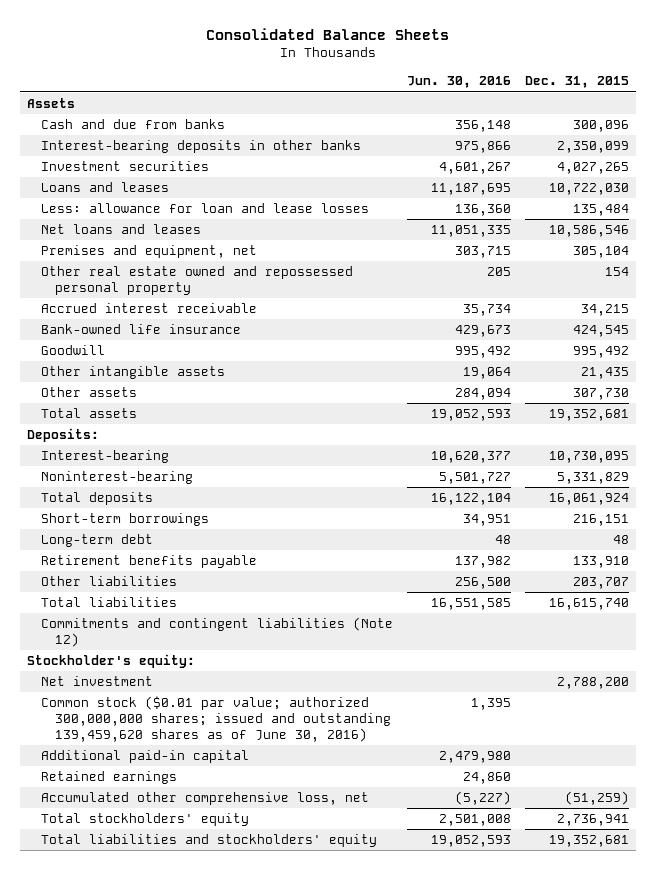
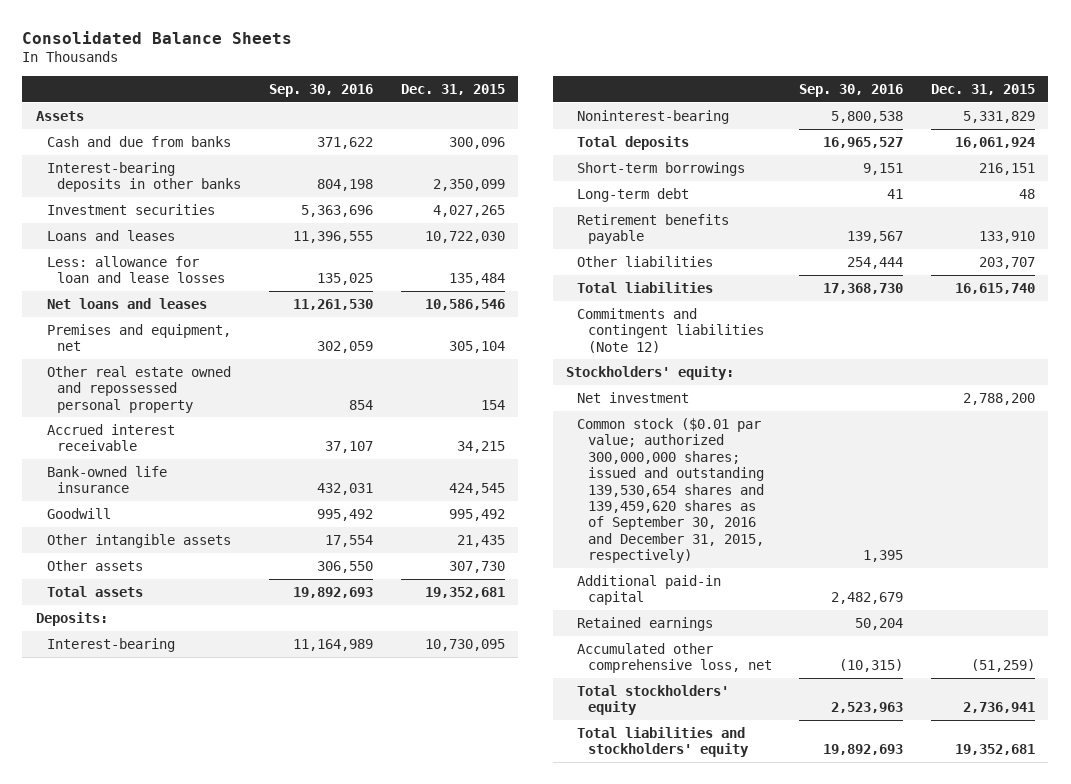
[406,76,511,89] Jun. 30, 2016 -> none
none -> [268,83,373,97] Sep. 30, 2016
[26,654,195,669] Stockholder's equity: -> [566,365,735,380] Stockholders' equity:
[40,696,392,742] Common stock ($0.01 par value; authorized 300,000,000 shares; issued and outstanding 139,459,620 shares as of June 30, 2016) -> [576,417,764,564] Common stock ($0.01 par value; authorized 300,000,000 shares; issued and outstanding 139,530,654 shares and 139,459,620 shares as of September 30, 2016 and December 31, 2015, respectively)

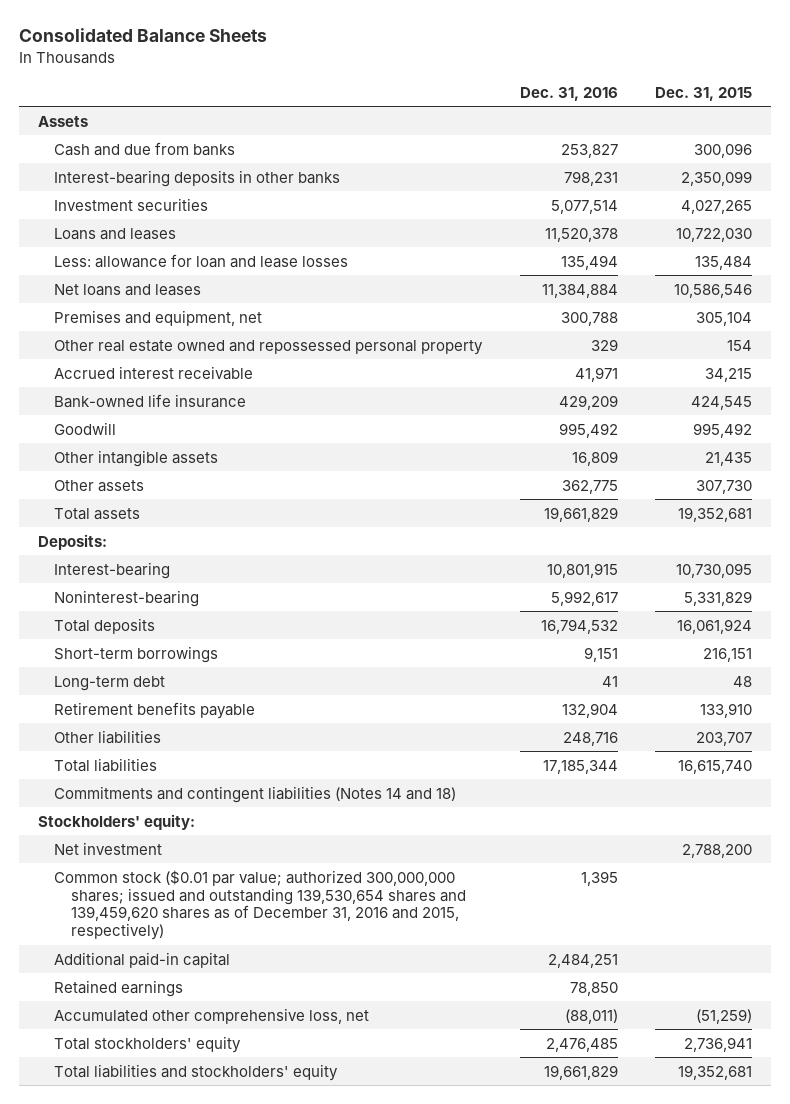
[268,83,373,97] Sep. 30, 2016 -> none
none -> [519,86,618,101] Dec. 31, 2016
[576,307,764,353] Commitments and contingent liabilities (Note 12) -> [54,785,457,803] Commitments and contingent liabilities (Notes 14 and 18)
[576,417,764,564] Common stock ($0.01 par value; authorized 300,000,000 shares; issued and outstanding 139,530,654 shares and 139,459,620 shares as of September 30, 2016 and December 31, 2015, respectively) -> [54,869,467,941] Common stock ($0.01 par value; authorized 300,000,000 shares; issued and outstanding 139,530,654 shares and 139,459,620 shares as of December 31, 2016 and 2015, respectively)

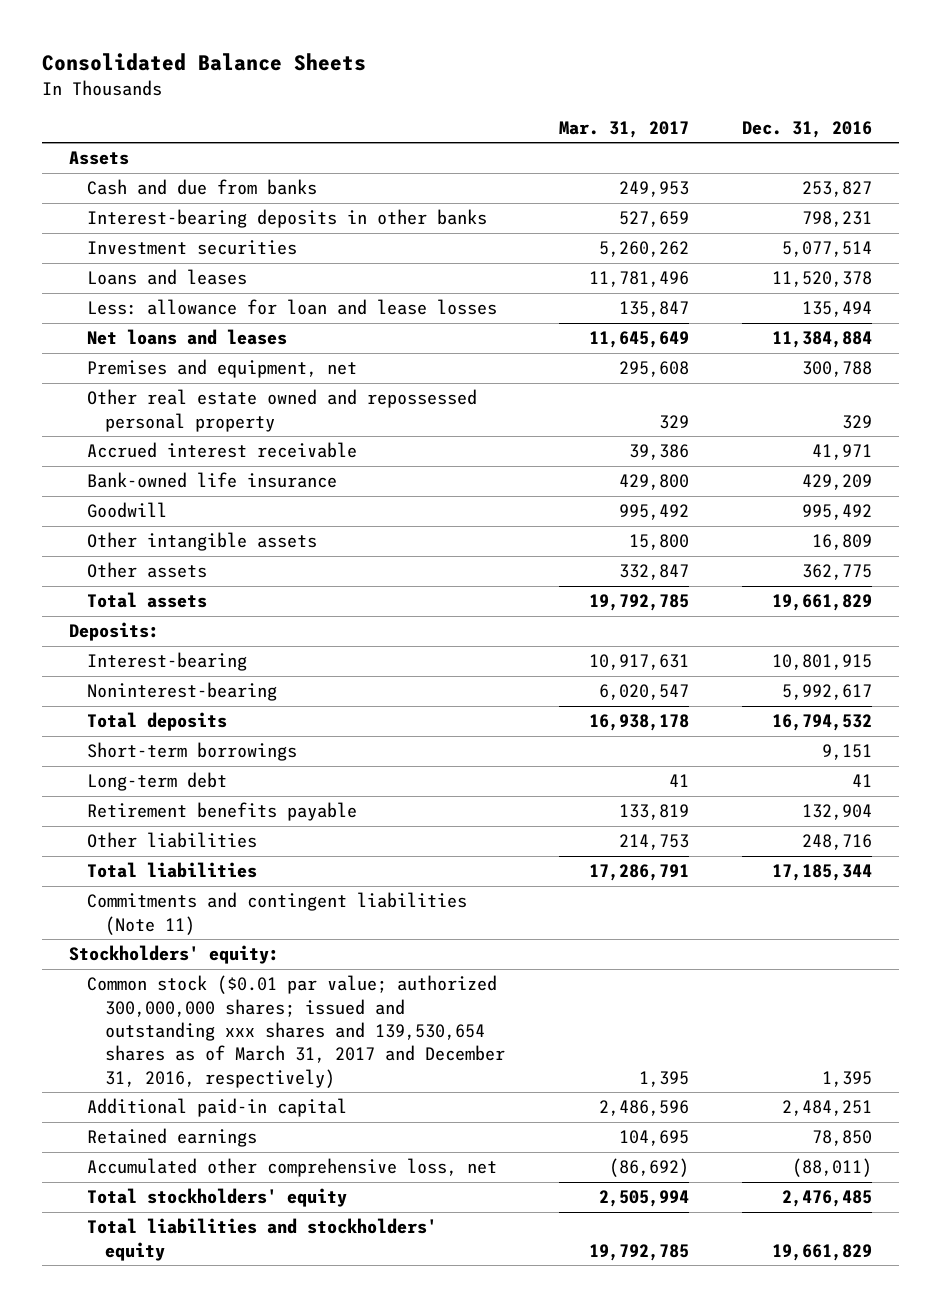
[655,86,753,101] Dec. 31, 2015 -> none
none -> [558,120,689,138] Mar. 31, 2017
[54,785,457,803] Commitments and contingent liabilities (Notes 14 and 18) -> [86,892,467,935] Commitments and contingent liabilities (Note 11)
[54,841,163,855] Net investment -> none
[54,869,467,941] Common stock ($0.01 par value; authorized 300,000,000 shares; issued and outstanding 139,530,654 shares and 139,459,620 shares as of December 31, 2016 and 2015, respectively) -> [86,975,506,1088] Common stock ($0.01 par value; authorized 300,000,000 shares; issued and outstanding xxx shares and 139,530,654 shares as of March 31, 2017 and December 31, 2016, respectively)

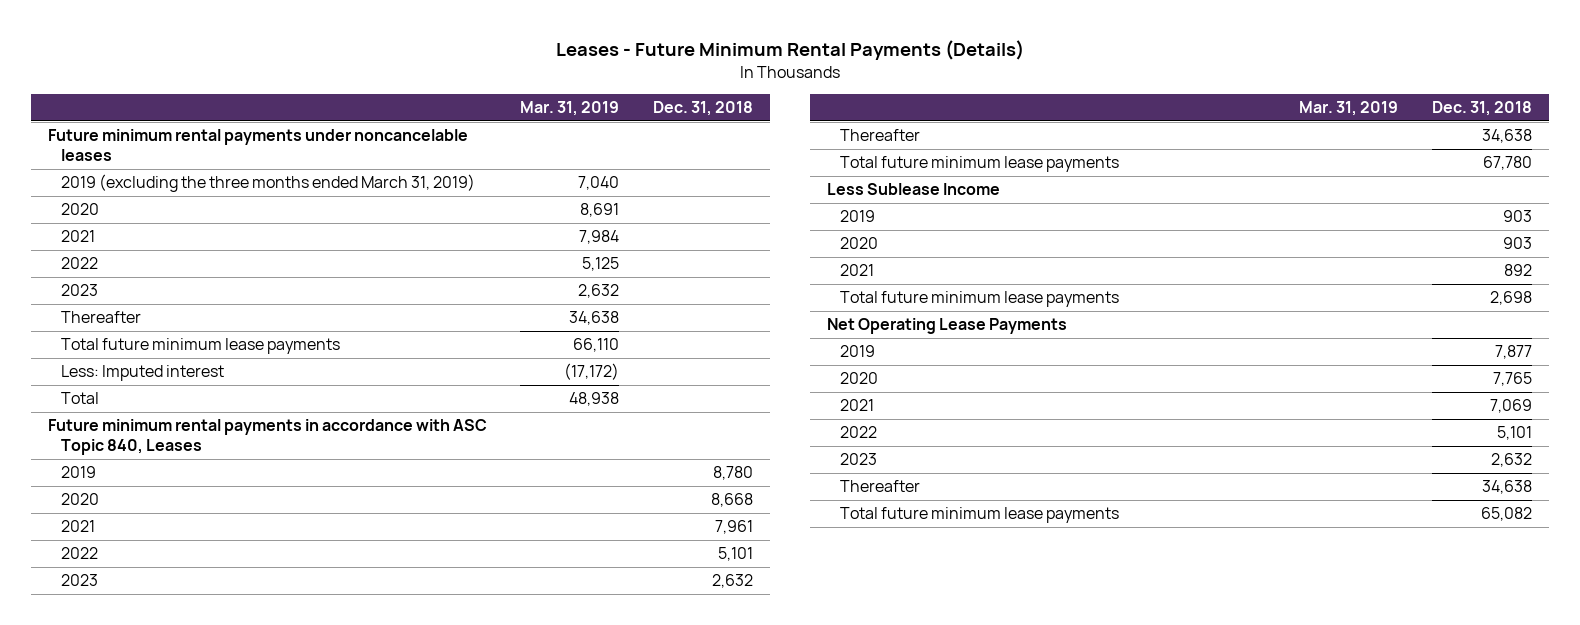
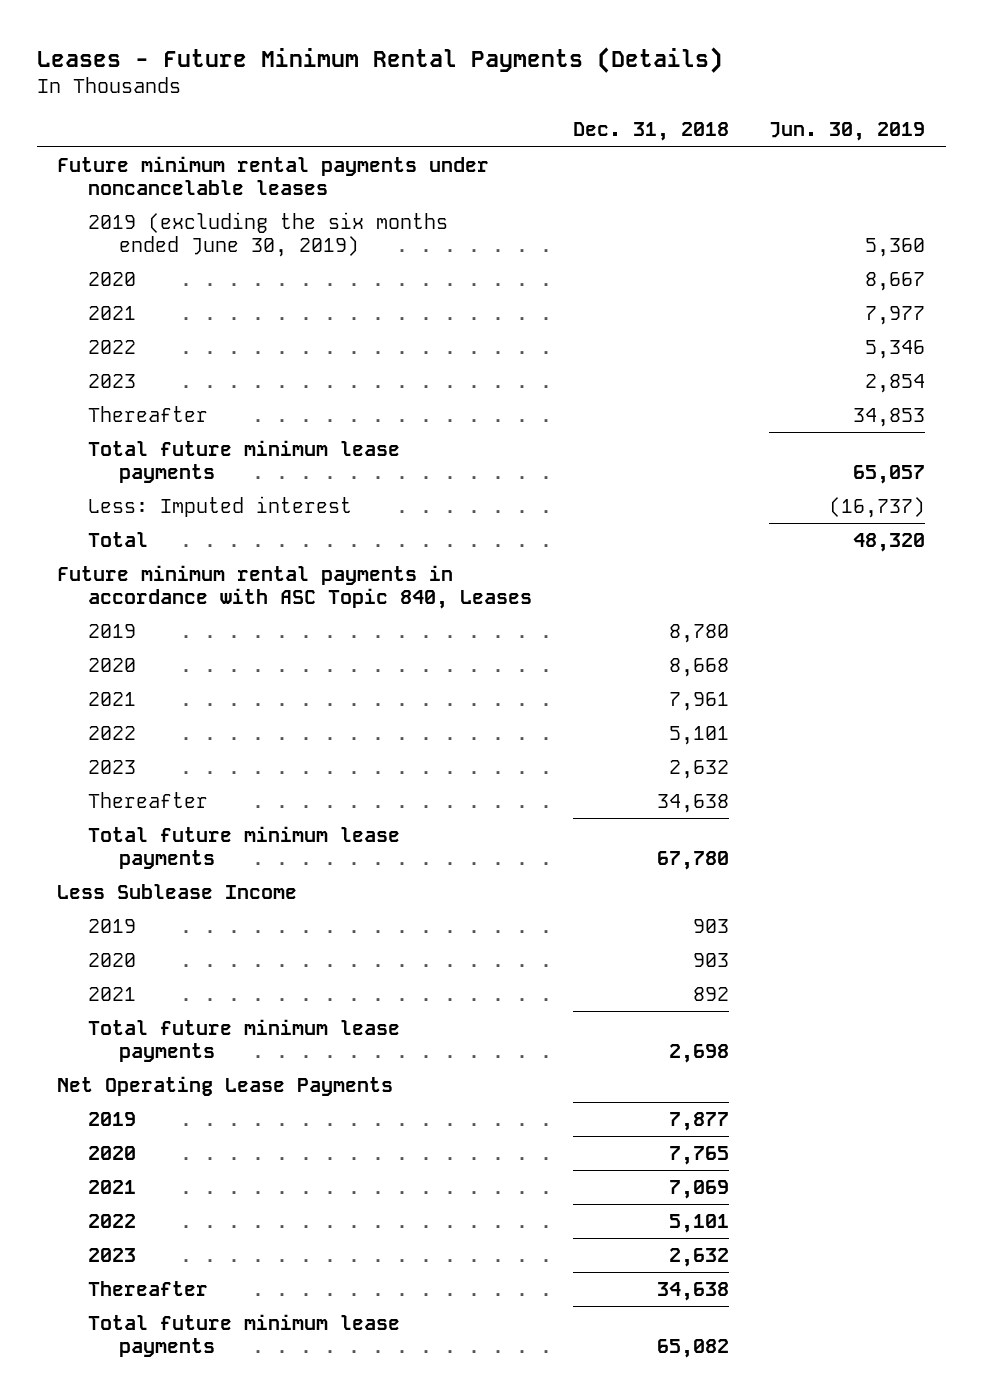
[520,101,620,117] Mar. 31, 2019 -> none
none -> [769,122,926,142] Jun. 30, 2019
[61,174,476,193] 2019 (excluding the three months ended March 31, 2019) -> [87,211,448,258] 2019 (excluding the six months ended June 30, 2019)

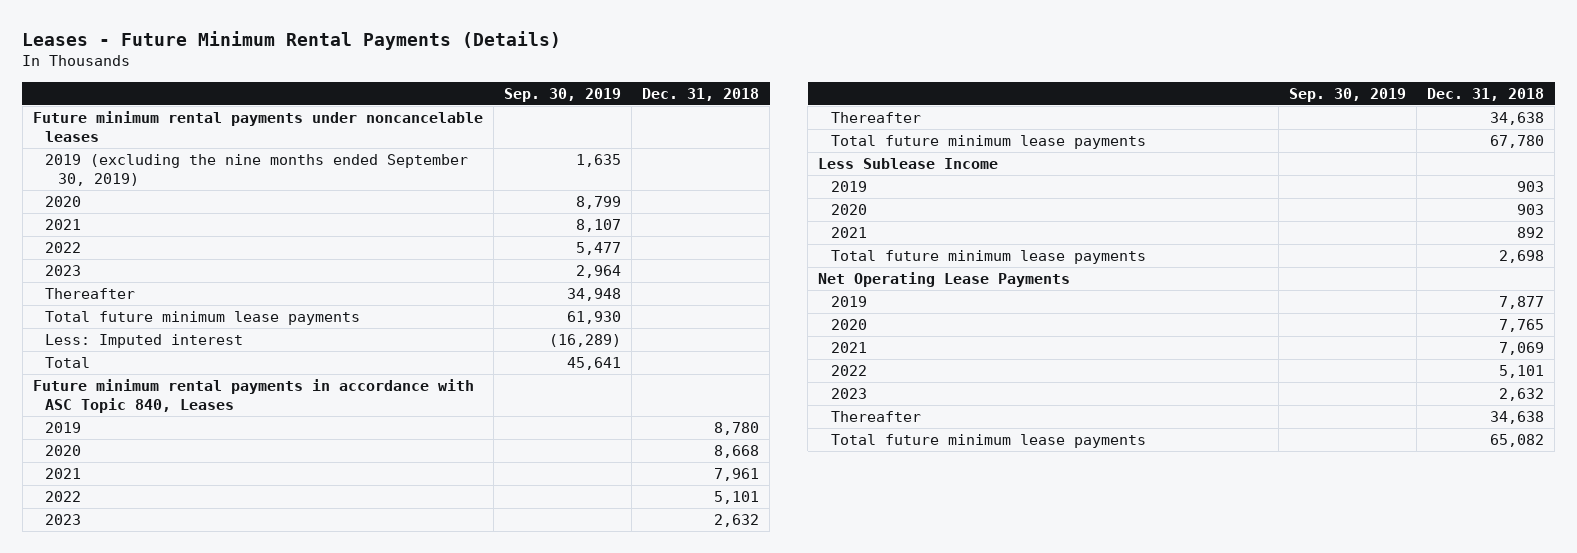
[769,122,926,142] Jun. 30, 2019 -> none
none -> [503,87,621,102] Sep. 30, 2019
[87,211,448,258] 2019 (excluding the six months ended June 30, 2019) -> [45,154,469,187] 2019 (excluding the nine months ended September 30, 2019)

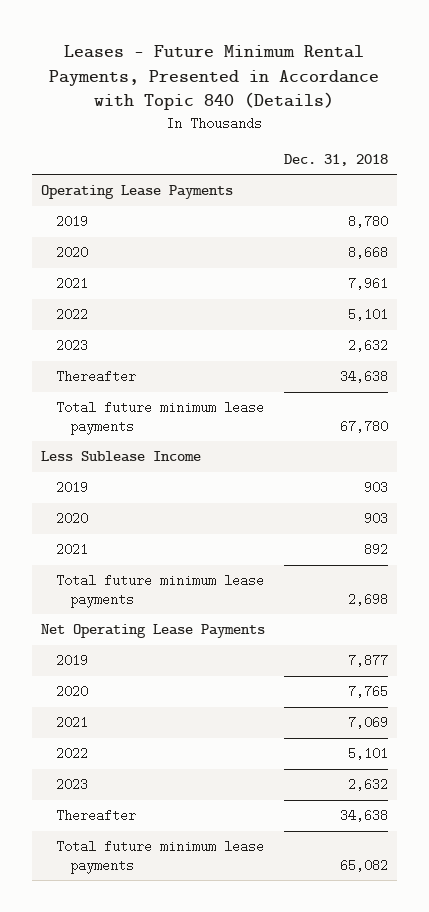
[22,30,562,50] Leases - Future Minimum Rental Payments (Details) -> [49,45,380,111] Leases - Future Minimum Rental Payments, Presented in Accordance with Topic 840 (Details)
[503,87,621,102] Sep. 30, 2019 -> none
[32,111,483,143] Future minimum rental payments under noncancelable leases -> none
[45,154,469,187] 2019 (excluding the nine months ended September 30, 2019) -> none
[45,196,82,208] 2020 -> none
[45,219,82,231] 2021 -> none
[45,242,82,254] 2022 -> none
[45,265,82,277] 2023 -> none
[45,288,136,300] Thereafter -> none
[45,311,361,326] Total future minimum lease payments -> none
[45,334,244,349] Less: Imputed interest -> none
[45,357,91,369] Total -> none
[32,379,474,414] Future minimum rental payments in accordance with ASC Topic 840, Leases -> [41,185,234,200] Operating Lease Payments

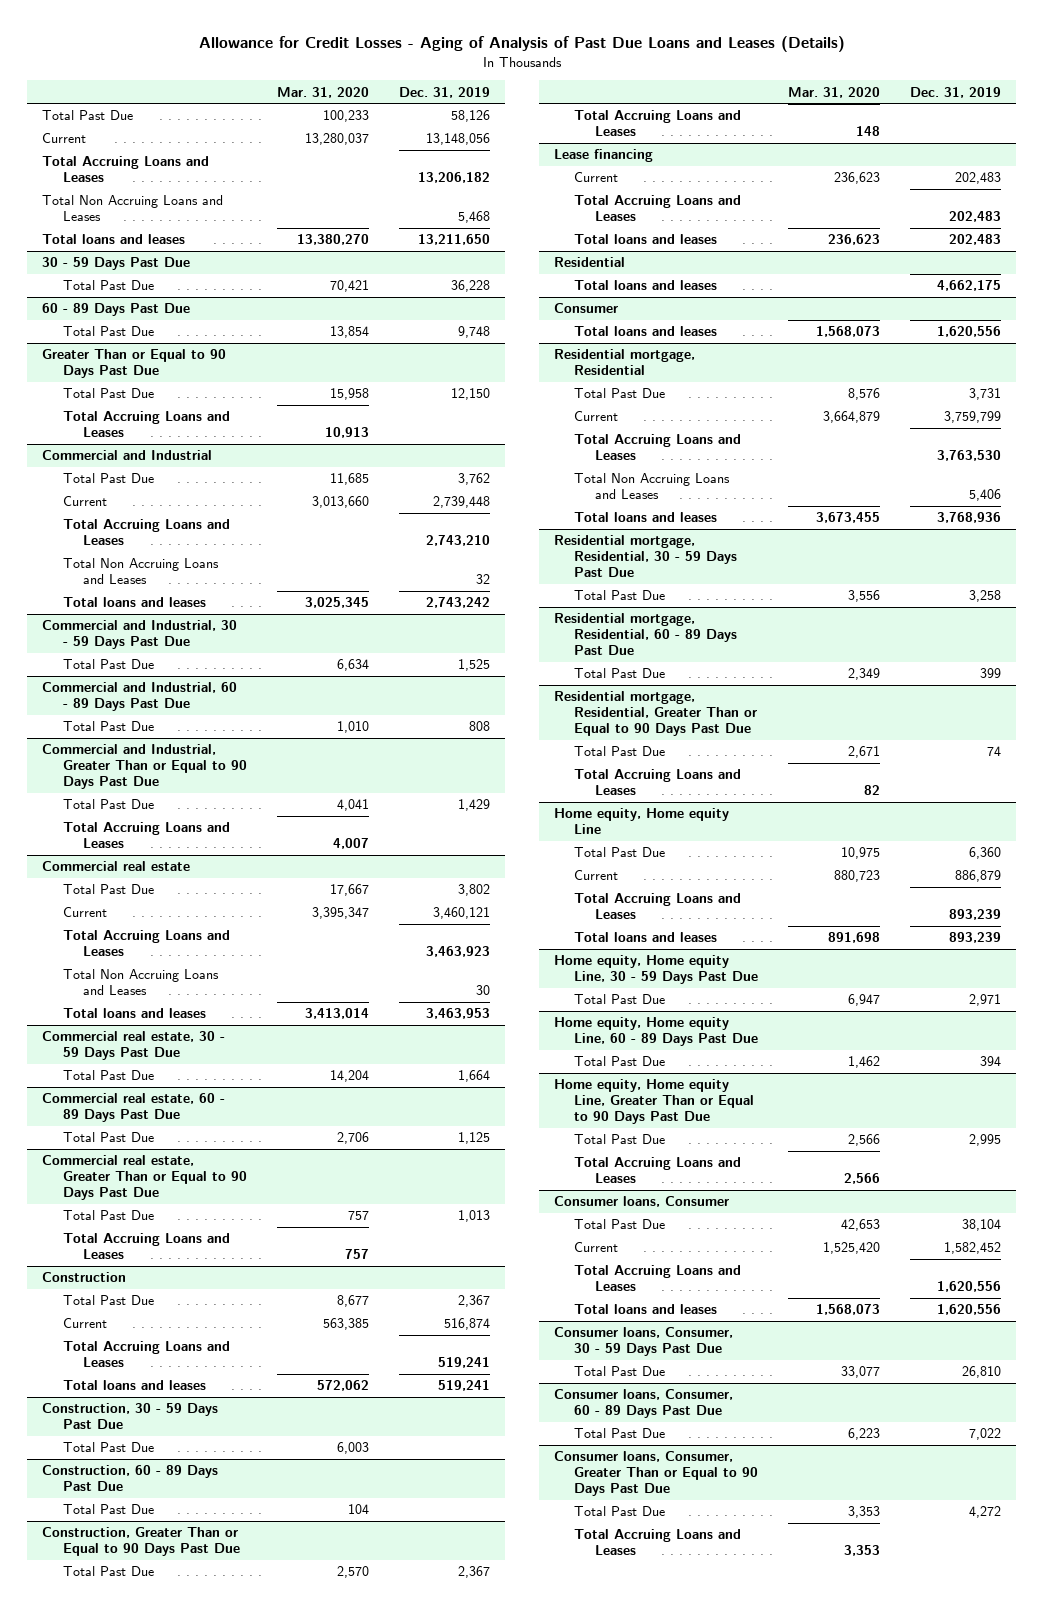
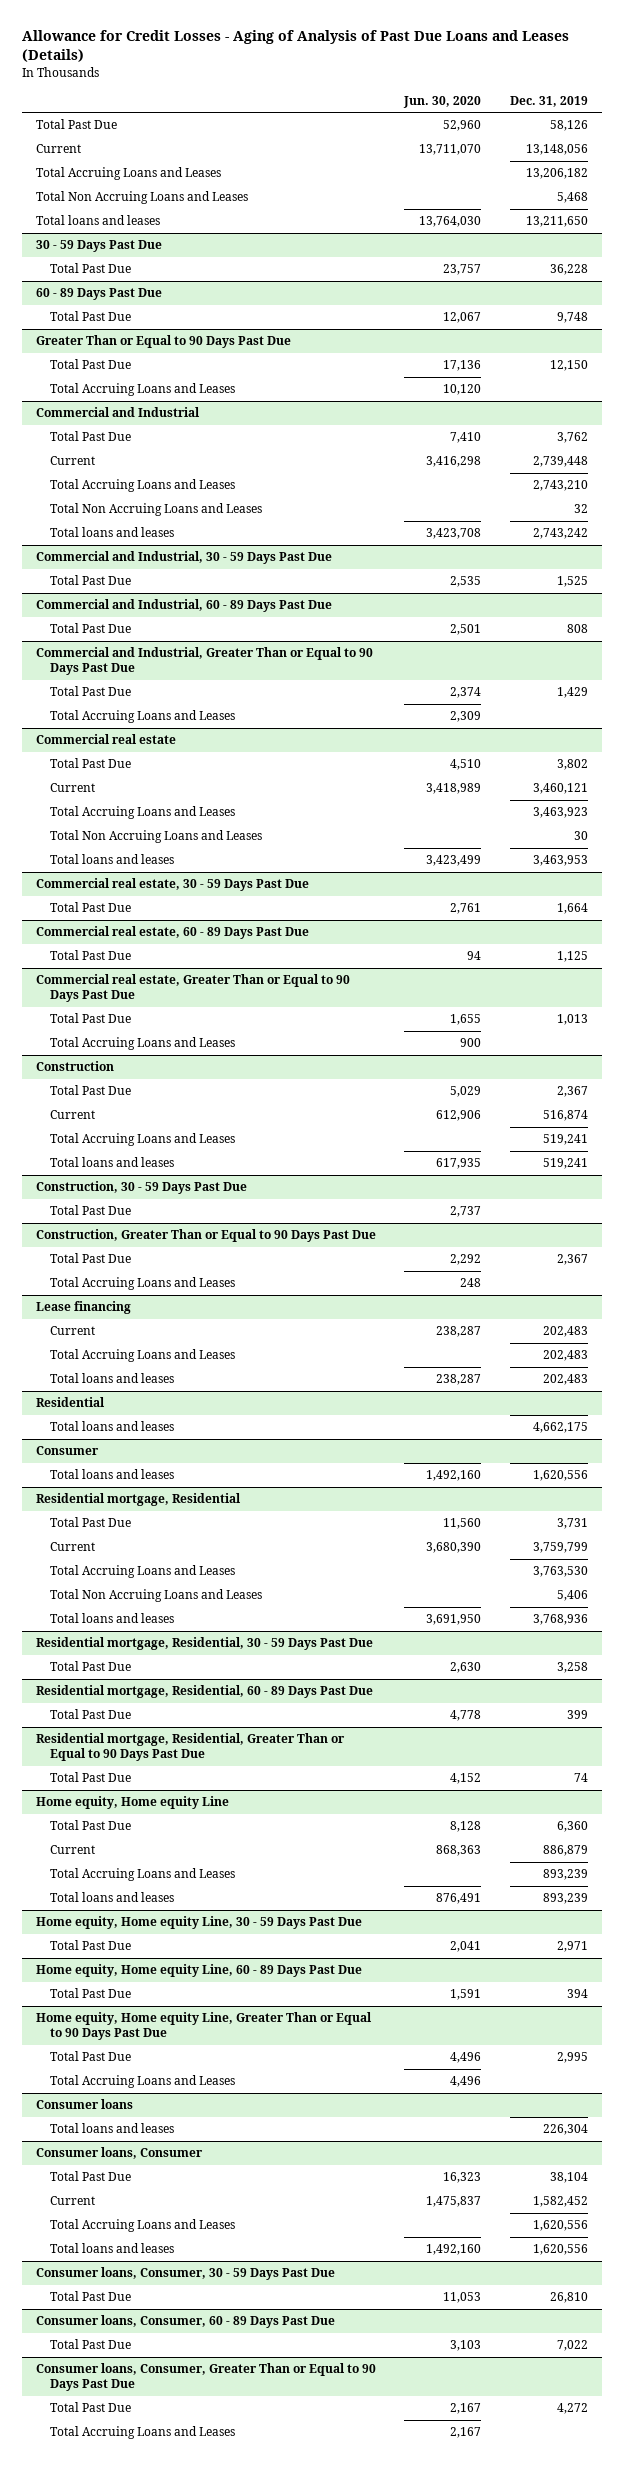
[276,86,369,98] Mar. 31, 2020 -> none
none -> [403,95,482,108] Jun. 30, 2020
[42,1465,219,1492] Construction, 60 - 89 Days Past Due -> none
[62,1504,154,1515] Total Past Due -> none
[574,769,742,796] Total Accruing Loans and Leases -> none
none -> [36,2099,134,2110] Consumer loans
none -> [50,2123,175,2134] Total loans and leases

